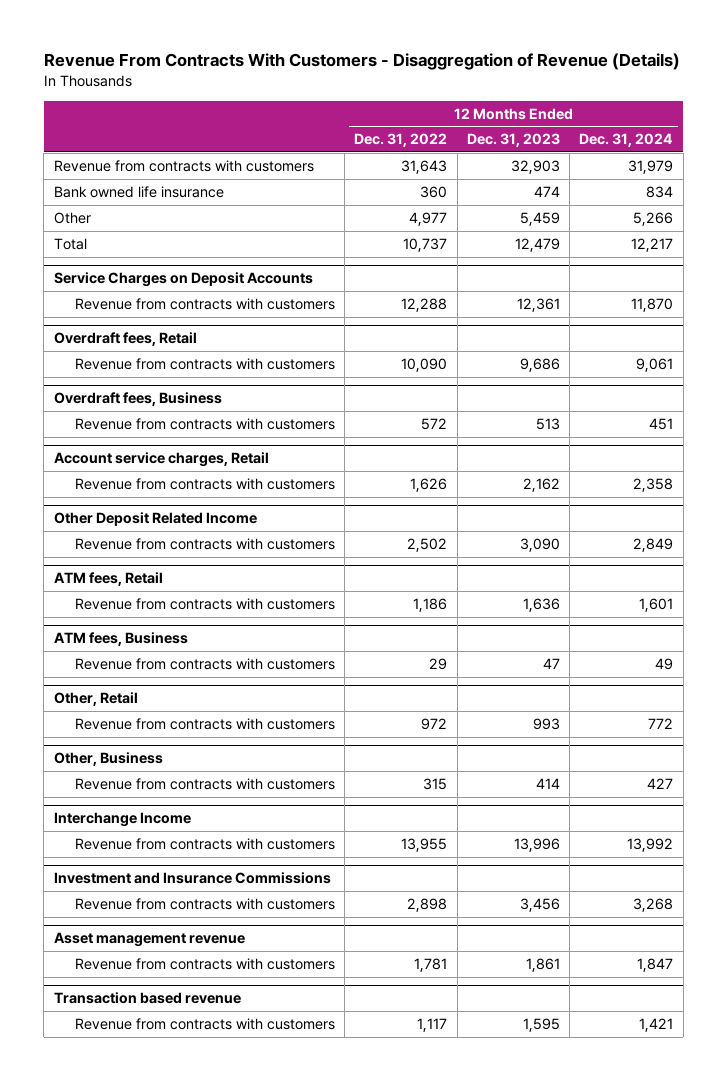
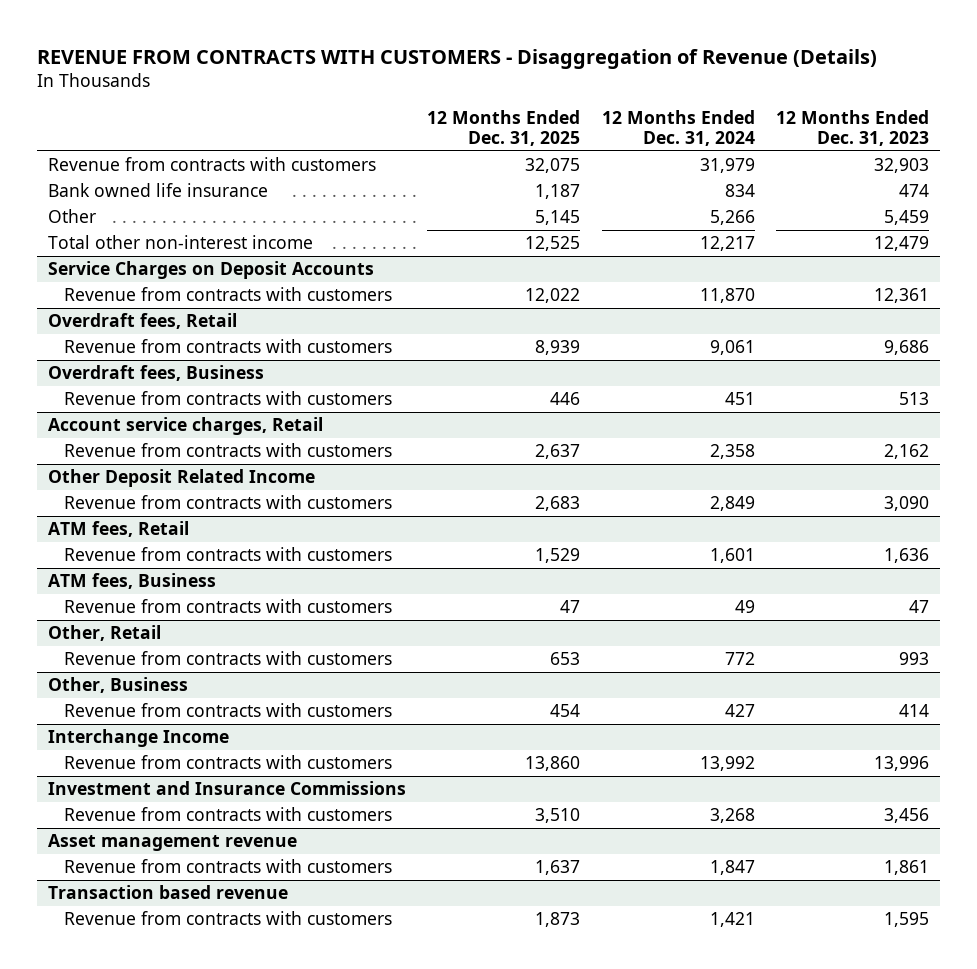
[43,53,680,71] Revenue From Contracts With Customers - Disaggregation of Revenue (Details) -> [37,48,878,69] REVENUE FROM CONTRACTS WITH CUSTOMERS - Disaggregation of Revenue (Details)
[354,133,448,148] Dec. 31, 2022 -> none
none -> [427,110,581,147] 12 Months Ended Dec. 31, 2025
[53,237,87,250] Total -> [47,235,313,250] Total other non-interest income

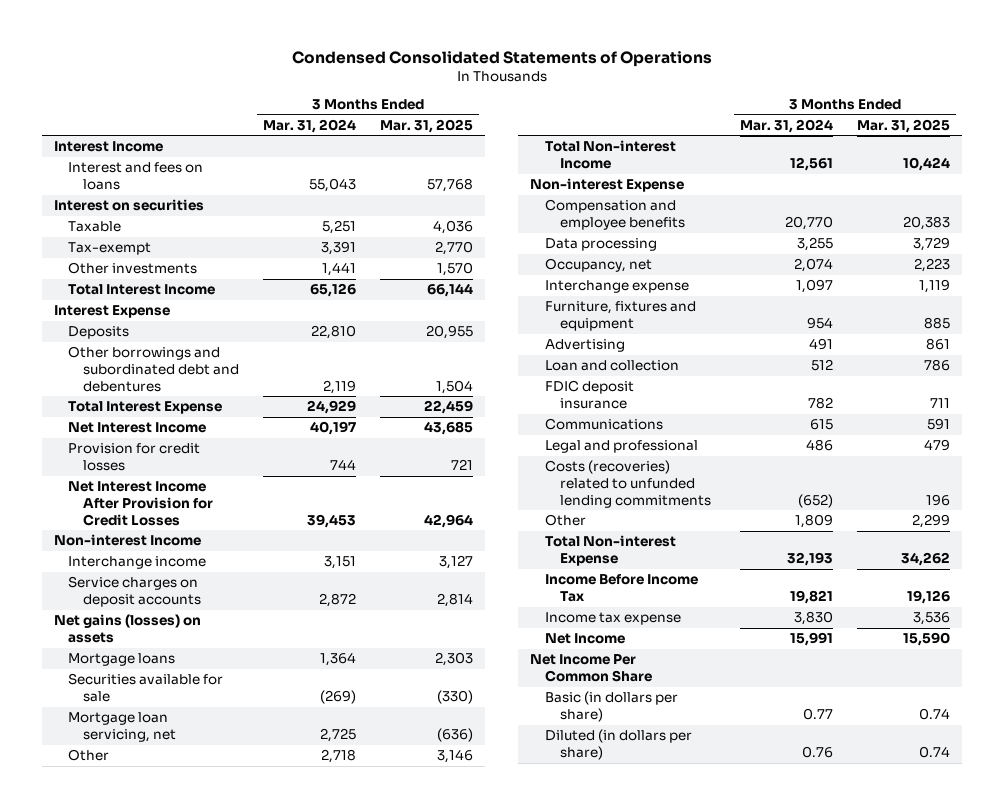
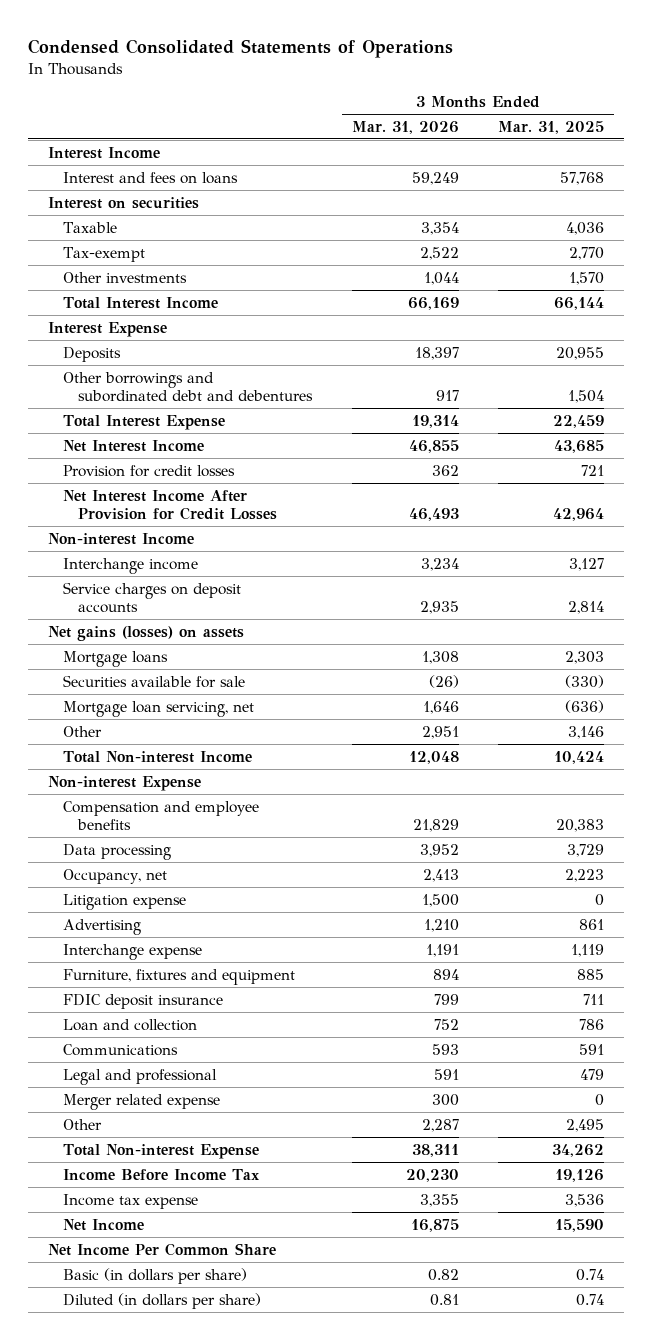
[263,118,357,133] Mar. 31, 2024 -> none
none -> [351,121,459,135] Mar. 31, 2026
none -> [63,893,187,910] Litigation expense
[544,339,625,353] Advertising -> [63,918,142,935] Advertising
[544,360,679,372] Loan and collection -> [63,1018,198,1031] Loan and collection
[544,460,711,508] Costs (recoveries) related to unfunded lending commitments -> none
none -> [63,1093,221,1110] Merger related expense
[911,514,950,529] 2,299 -> [566,1118,605,1132] 2,495

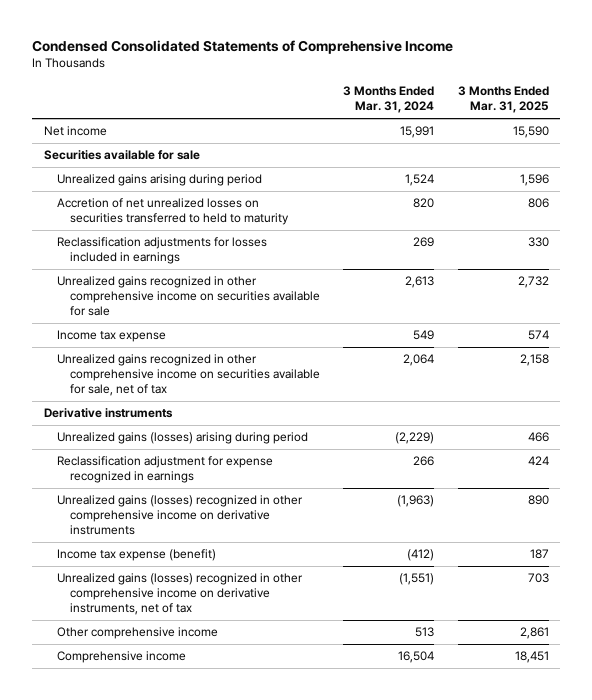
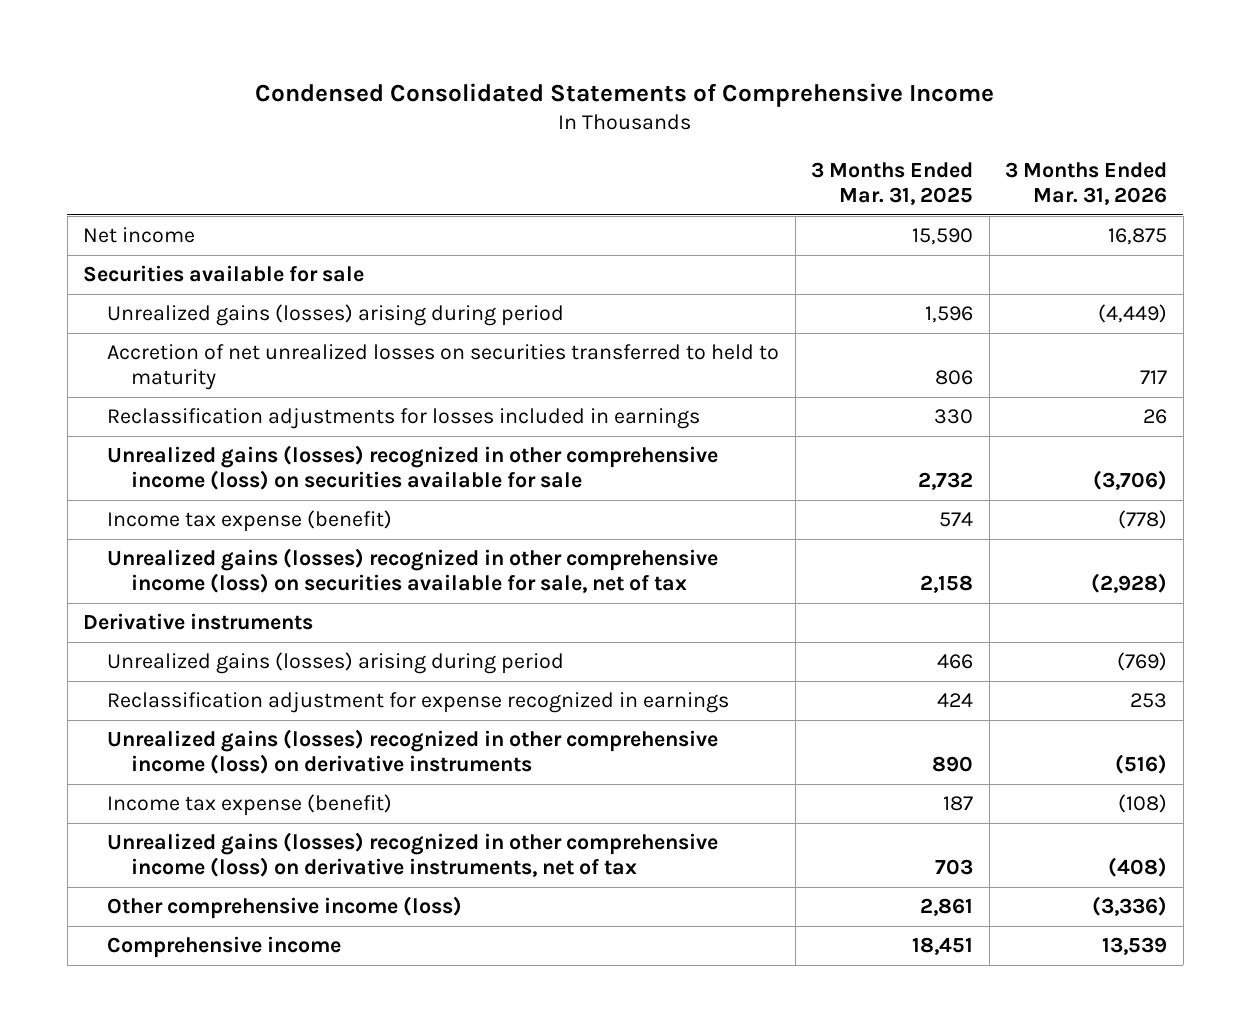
[343,86,435,114] 3 Months Ended Mar. 31, 2024 -> none
none -> [1005,161,1168,206] 3 Months Ended Mar. 31, 2026
[56,174,262,187] Unrealized gains arising during period -> [107,304,565,327] Unrealized gains (losses) arising during period
[56,276,321,317] Unrealized gains recognized in other comprehensive income on securities available for sale -> [107,445,719,491] Unrealized gains (losses) recognized in other comprehensive income (loss) on securities available for sale
[56,330,166,343] Income tax expense -> [107,510,393,533] Income tax expense (benefit)
[56,354,321,397] Unrealized gains recognized in other comprehensive income on securities available for sale, net of tax -> [107,548,719,594] Unrealized gains (losses) recognized in other comprehensive income (loss) on securities available for sale, net of tax
[56,495,303,536] Unrealized gains (losses) recognized in other comprehensive income on derivative instruments -> [107,729,719,775] Unrealized gains (losses) recognized in other comprehensive income (loss) on derivative instruments
[56,573,303,616] Unrealized gains (losses) recognized in other comprehensive income on derivative instruments, net of tax -> [107,832,719,878] Unrealized gains (losses) recognized in other comprehensive income (loss) on derivative instruments, net of tax
[56,627,218,640] Other comprehensive income -> [107,896,463,920] Other comprehensive income (loss)

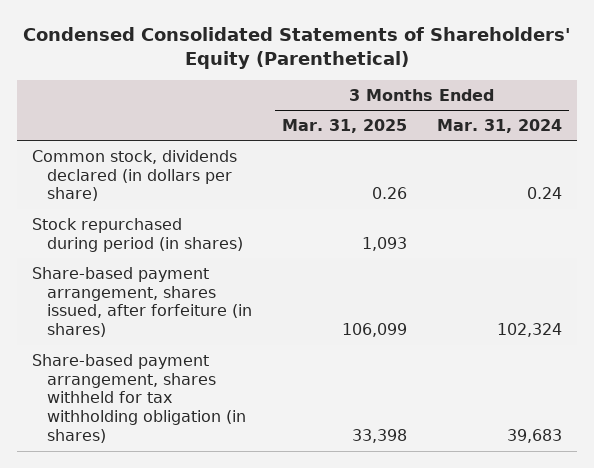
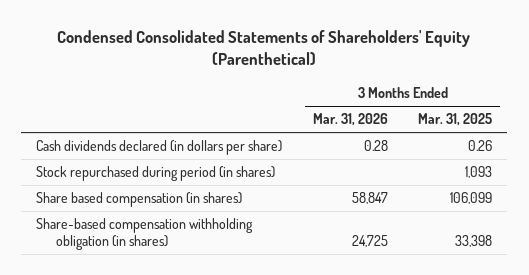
[436,119,562,134] Mar. 31, 2024 -> none
none -> [312,113,388,127] Mar. 31, 2026
[32,149,238,202] Common stock, dividends declared (in dollars per share) -> [36,140,283,156] Cash dividends declared (in dollars per share)
[32,266,253,338] Share-based payment arrangement, shares issued, after forfeiture (in shares) -> [36,192,243,208] Share based compensation (in shares)
[32,353,247,444] Share-based payment arrangement, shares withheld for tax withholding obligation (in shares) -> [36,218,254,251] Share-based compensation withholding obligation (in shares)

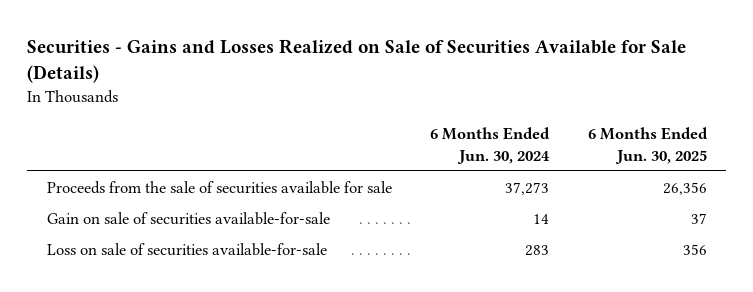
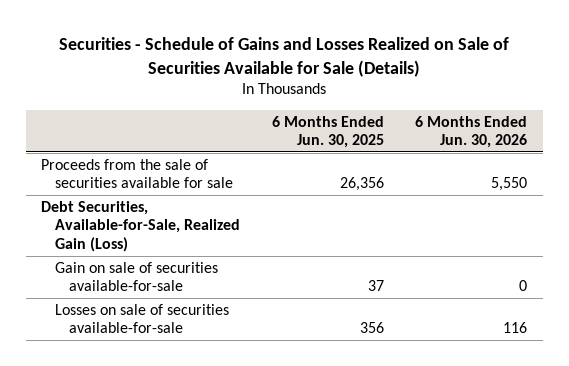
[27,39,687,84] Securities - Gains and Losses Realized on Sale of Securities Available for Sale (Details) -> [59,36,510,77] Securities - Schedule of Gains and Losses Realized on Sale of Securities Available for Sale (Details)
[430,127,551,164] 6 Months Ended Jun. 30, 2024 -> none
none -> [415,115,528,149] 6 Months Ended Jun. 30, 2026
none -> [41,200,241,253] Debt Securities, Available-for-Sale, Realized Gain (Loss)
[46,242,327,256] Loss on sale of securities available-for-sale -> [55,303,230,334] Losses on sale of securities available-for-sale

